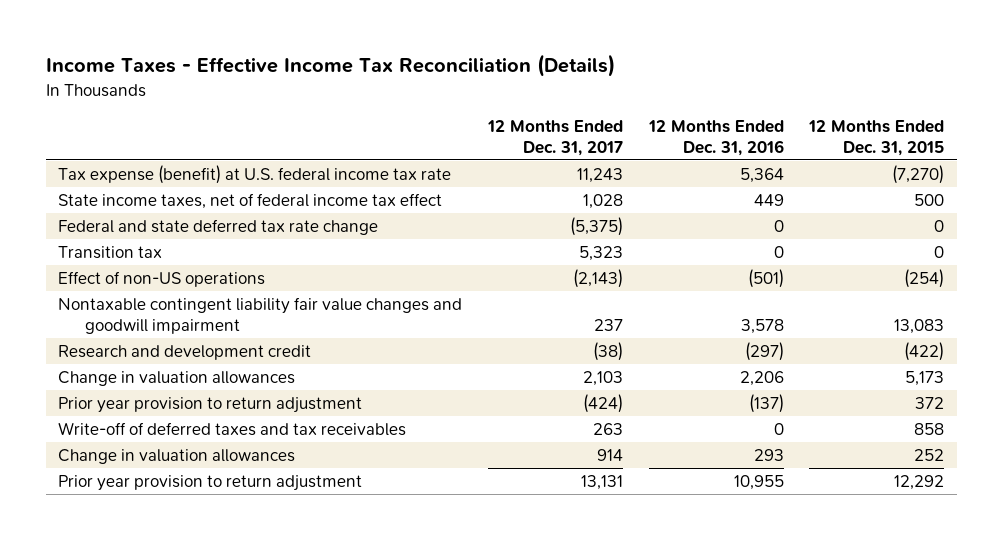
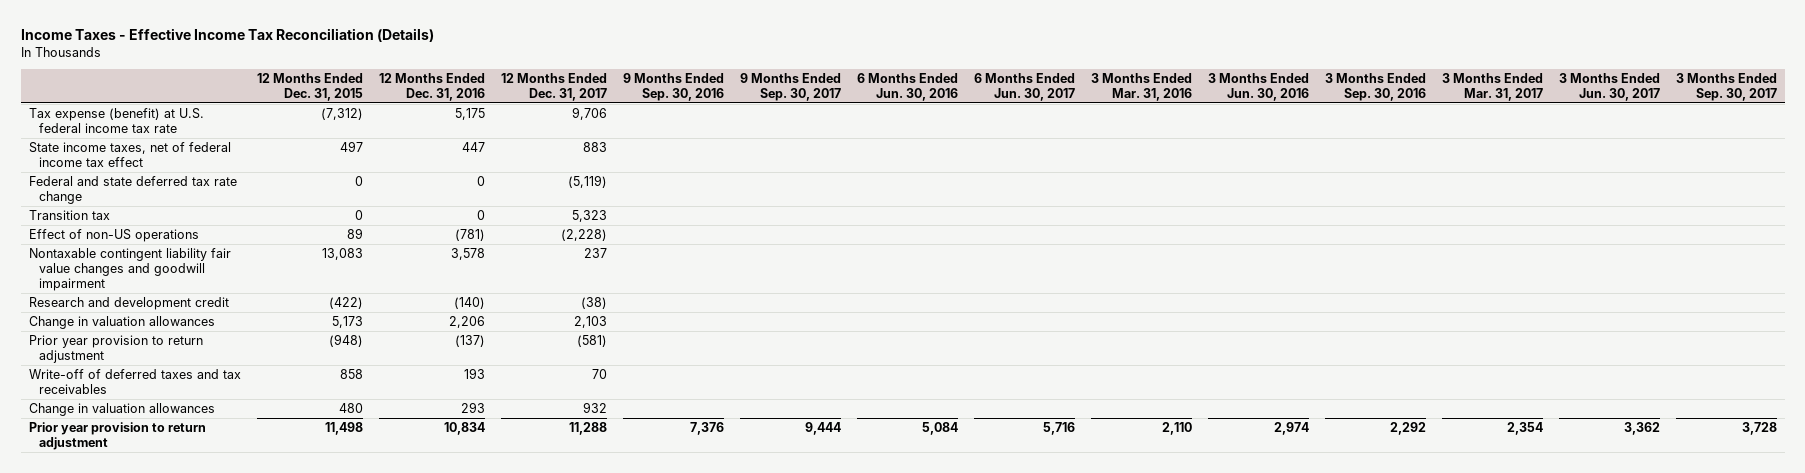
none -> [622,72,724,101] 9 Months Ended Sep. 30, 2016
none -> [739,72,841,101] 9 Months Ended Sep. 30, 2017
none -> [856,72,958,101] 6 Months Ended Jun. 30, 2016
none -> [973,72,1075,101] 6 Months Ended Jun. 30, 2017
none -> [1090,72,1192,101] 3 Months Ended Mar. 31, 2016
none -> [1207,72,1309,101] 3 Months Ended Jun. 30, 2016
none -> [1324,72,1426,101] 3 Months Ended Sep. 30, 2016
none -> [1441,72,1543,101] 3 Months Ended Mar. 31, 2017
none -> [1558,72,1660,101] 3 Months Ended Jun. 30, 2017
none -> [1675,72,1777,101] 3 Months Ended Sep. 30, 2017
[577,167,624,183] 11,243 -> [571,106,607,120] 9,706
[739,167,784,183] 5,364 -> [454,107,485,120] 5,175
[892,164,945,184] (7,270) -> [320,107,363,120] (7,312)
[583,193,624,209] 1,028 -> [582,141,607,152] 883
[753,193,784,206] 449 -> [461,141,485,152] 447
[914,193,945,206] 500 -> [339,140,363,152] 497
[570,216,624,236] (5,375) -> [567,174,607,188] (5,119)
[573,268,624,288] (2,143) -> [560,228,607,241] (2,228)
[747,268,784,288] (501) -> [454,228,485,241] (781)
[904,268,945,288] (254) -> [346,227,363,239] 89
[744,341,784,361] (297) -> [453,296,485,309] (140)
[583,393,624,413] (424) -> [576,334,607,347] (581)
[915,396,945,409] 372 -> [328,333,363,347] (948)
[593,422,624,435] 263 -> [591,368,607,379] 70
[773,422,784,435] 0 -> [463,367,485,379] 193
[597,448,624,461] 914 -> [582,401,607,413] 932
[914,448,945,461] 252 -> [338,402,363,413] 480
[581,474,624,490] 13,131 -> [568,421,607,435] 11,288
[733,474,784,490] 10,955 -> [443,421,485,435] 10,834
[894,474,945,490] 12,292 -> [324,421,363,435] 11,498

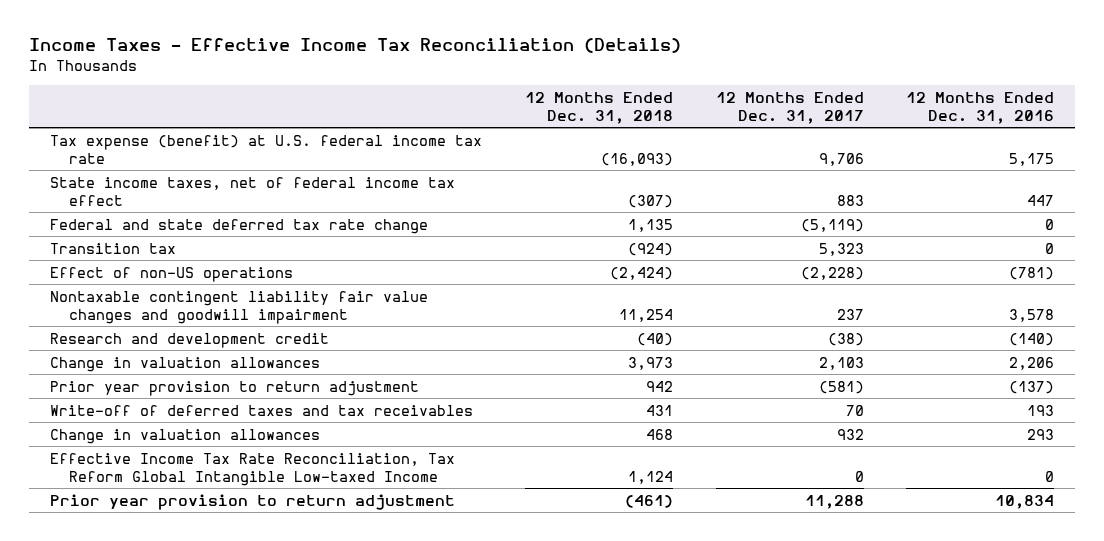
[256,72,363,101] 12 Months Ended Dec. 31, 2015 -> none
[622,72,724,101] 9 Months Ended Sep. 30, 2016 -> none
[739,72,841,101] 9 Months Ended Sep. 30, 2017 -> none
[856,72,958,101] 6 Months Ended Jun. 30, 2016 -> none
[973,72,1075,101] 6 Months Ended Jun. 30, 2017 -> none
[1090,72,1192,101] 3 Months Ended Mar. 31, 2016 -> none
[1207,72,1309,101] 3 Months Ended Jun. 30, 2016 -> none
[1324,72,1426,101] 3 Months Ended Sep. 30, 2016 -> none
[1441,72,1543,101] 3 Months Ended Mar. 31, 2017 -> none
[1558,72,1660,101] 3 Months Ended Jun. 30, 2017 -> none
[1675,72,1777,101] 3 Months Ended Sep. 30, 2017 -> none
none -> [524,91,673,124] 12 Months Ended Dec. 31, 2018
none -> [50,452,456,486] Effective Income Tax Rate Reconciliation, Tax Reform Global Intangible Low-taxed Income

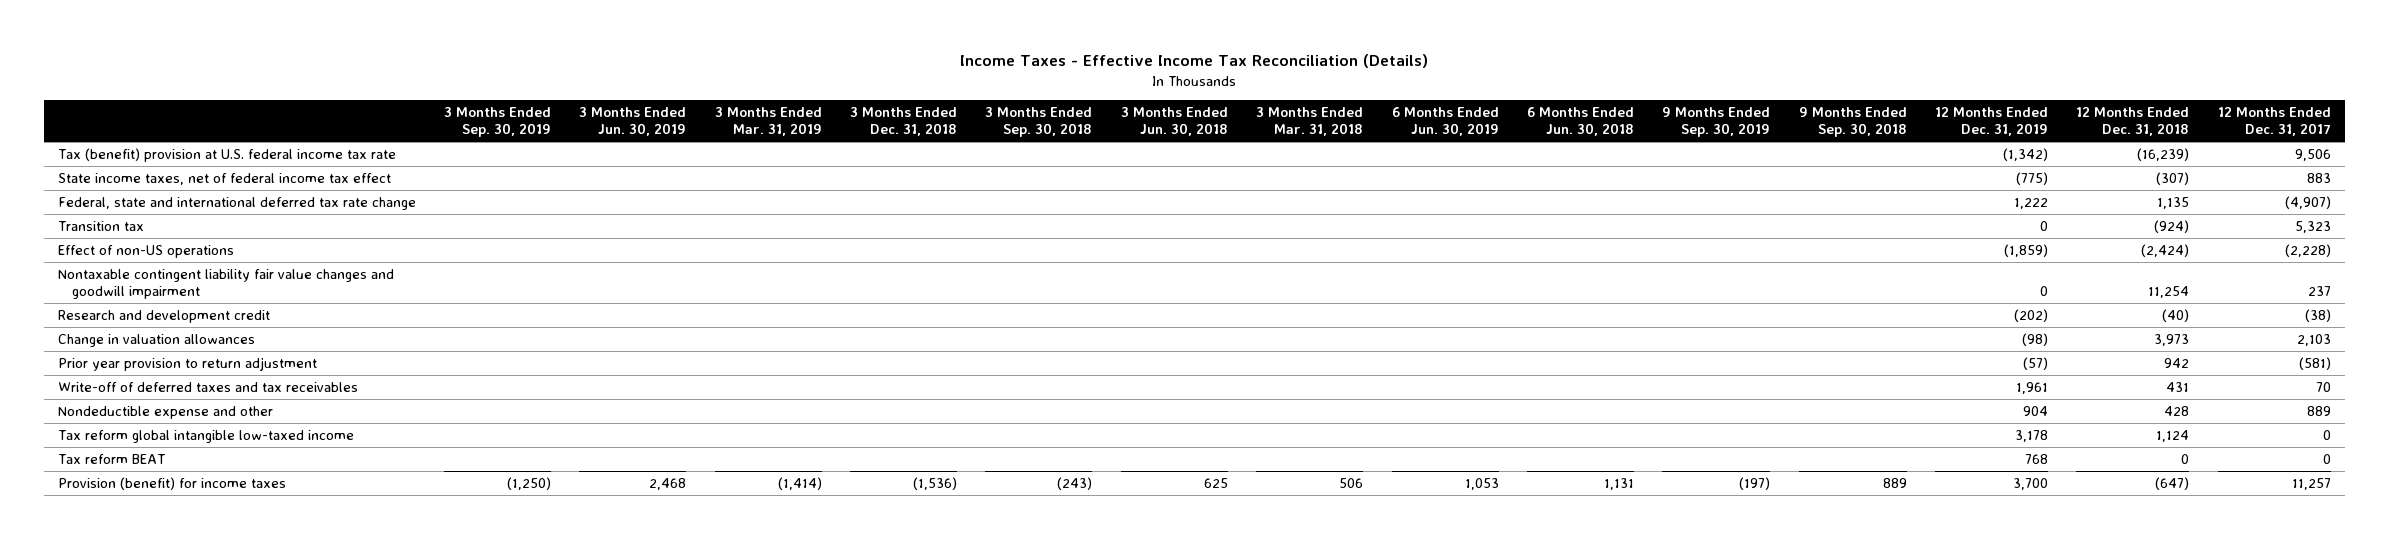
[906,91,1055,124] 12 Months Ended Dec. 31, 2016 -> none
none -> [444,107,552,138] 3 Months Ended Sep. 30, 2019
none -> [579,107,687,137] 3 Months Ended Jun. 30, 2019
none -> [714,107,822,137] 3 Months Ended Mar. 31, 2019
none -> [850,107,958,137] 3 Months Ended Dec. 31, 2018
none -> [985,107,1093,138] 3 Months Ended Sep. 30, 2018
none -> [1120,107,1228,137] 3 Months Ended Jun. 30, 2018
none -> [1256,107,1364,137] 3 Months Ended Mar. 31, 2018
none -> [1391,107,1499,137] 6 Months Ended Jun. 30, 2019
none -> [1526,107,1634,137] 6 Months Ended Jun. 30, 2018
none -> [1662,107,1771,138] 9 Months Ended Sep. 30, 2019
none -> [1798,107,1907,138] 9 Months Ended Sep. 30, 2018
none -> [1934,107,2048,137] 12 Months Ended Dec. 31, 2019
[50,134,483,164] Tax expense (benefit) at U.S. federal income tax rate -> [57,148,396,163] Tax (benefit) provision at U.S. federal income tax rate
[600,152,673,166] (16,093) -> [2137,148,2190,162] (16,239)
[818,152,864,166] 9,706 -> [2294,149,2331,162] 9,506
[50,218,429,234] Federal and state deferred tax rate change -> [57,197,416,211] Federal, state and international deferred tax rate change
[800,218,864,232] (5,119) -> [2284,196,2331,210] (4,907)
[50,428,321,444] Change in valuation allowances -> none
[50,493,456,510] Prior year provision to return adjustment -> none
none -> [57,406,273,420] Nondeductible expense and other
[50,452,456,486] Effective Income Tax Rate Reconciliation, Tax Reform Global Intangible Low-taxed Income -> [57,430,354,444] Tax reform global intangible low-taxed income
none -> [57,454,165,465] Tax reform BEAT
none -> [57,477,286,491] Provision (benefit) for income taxes

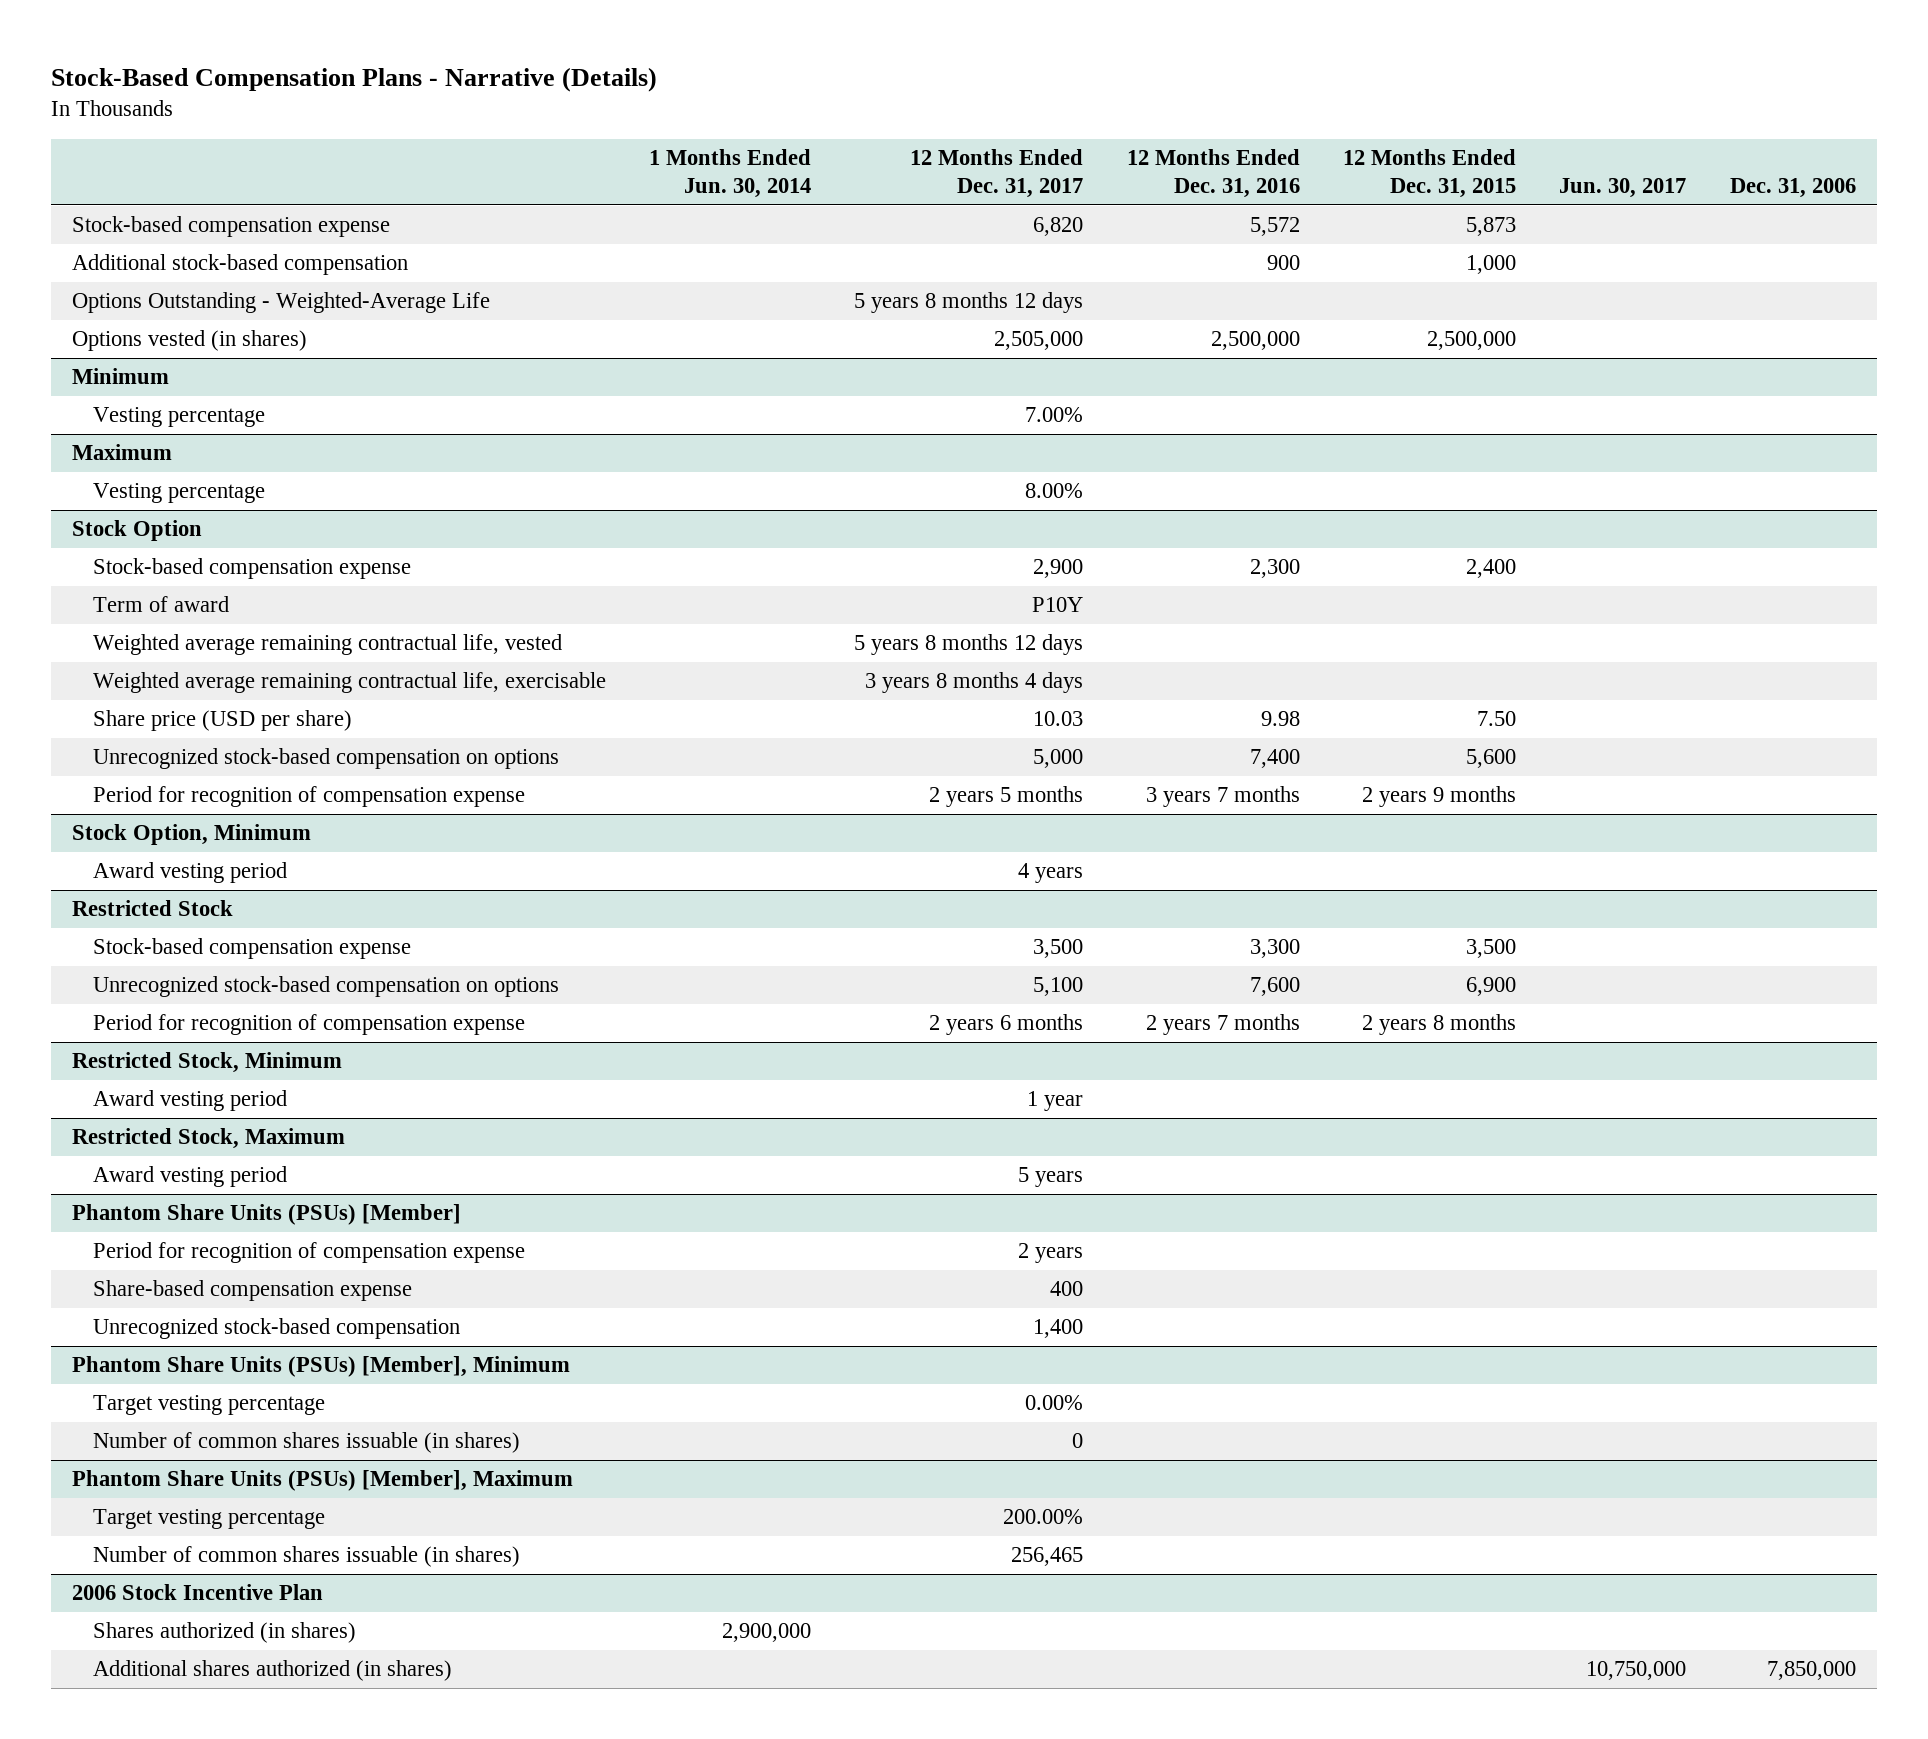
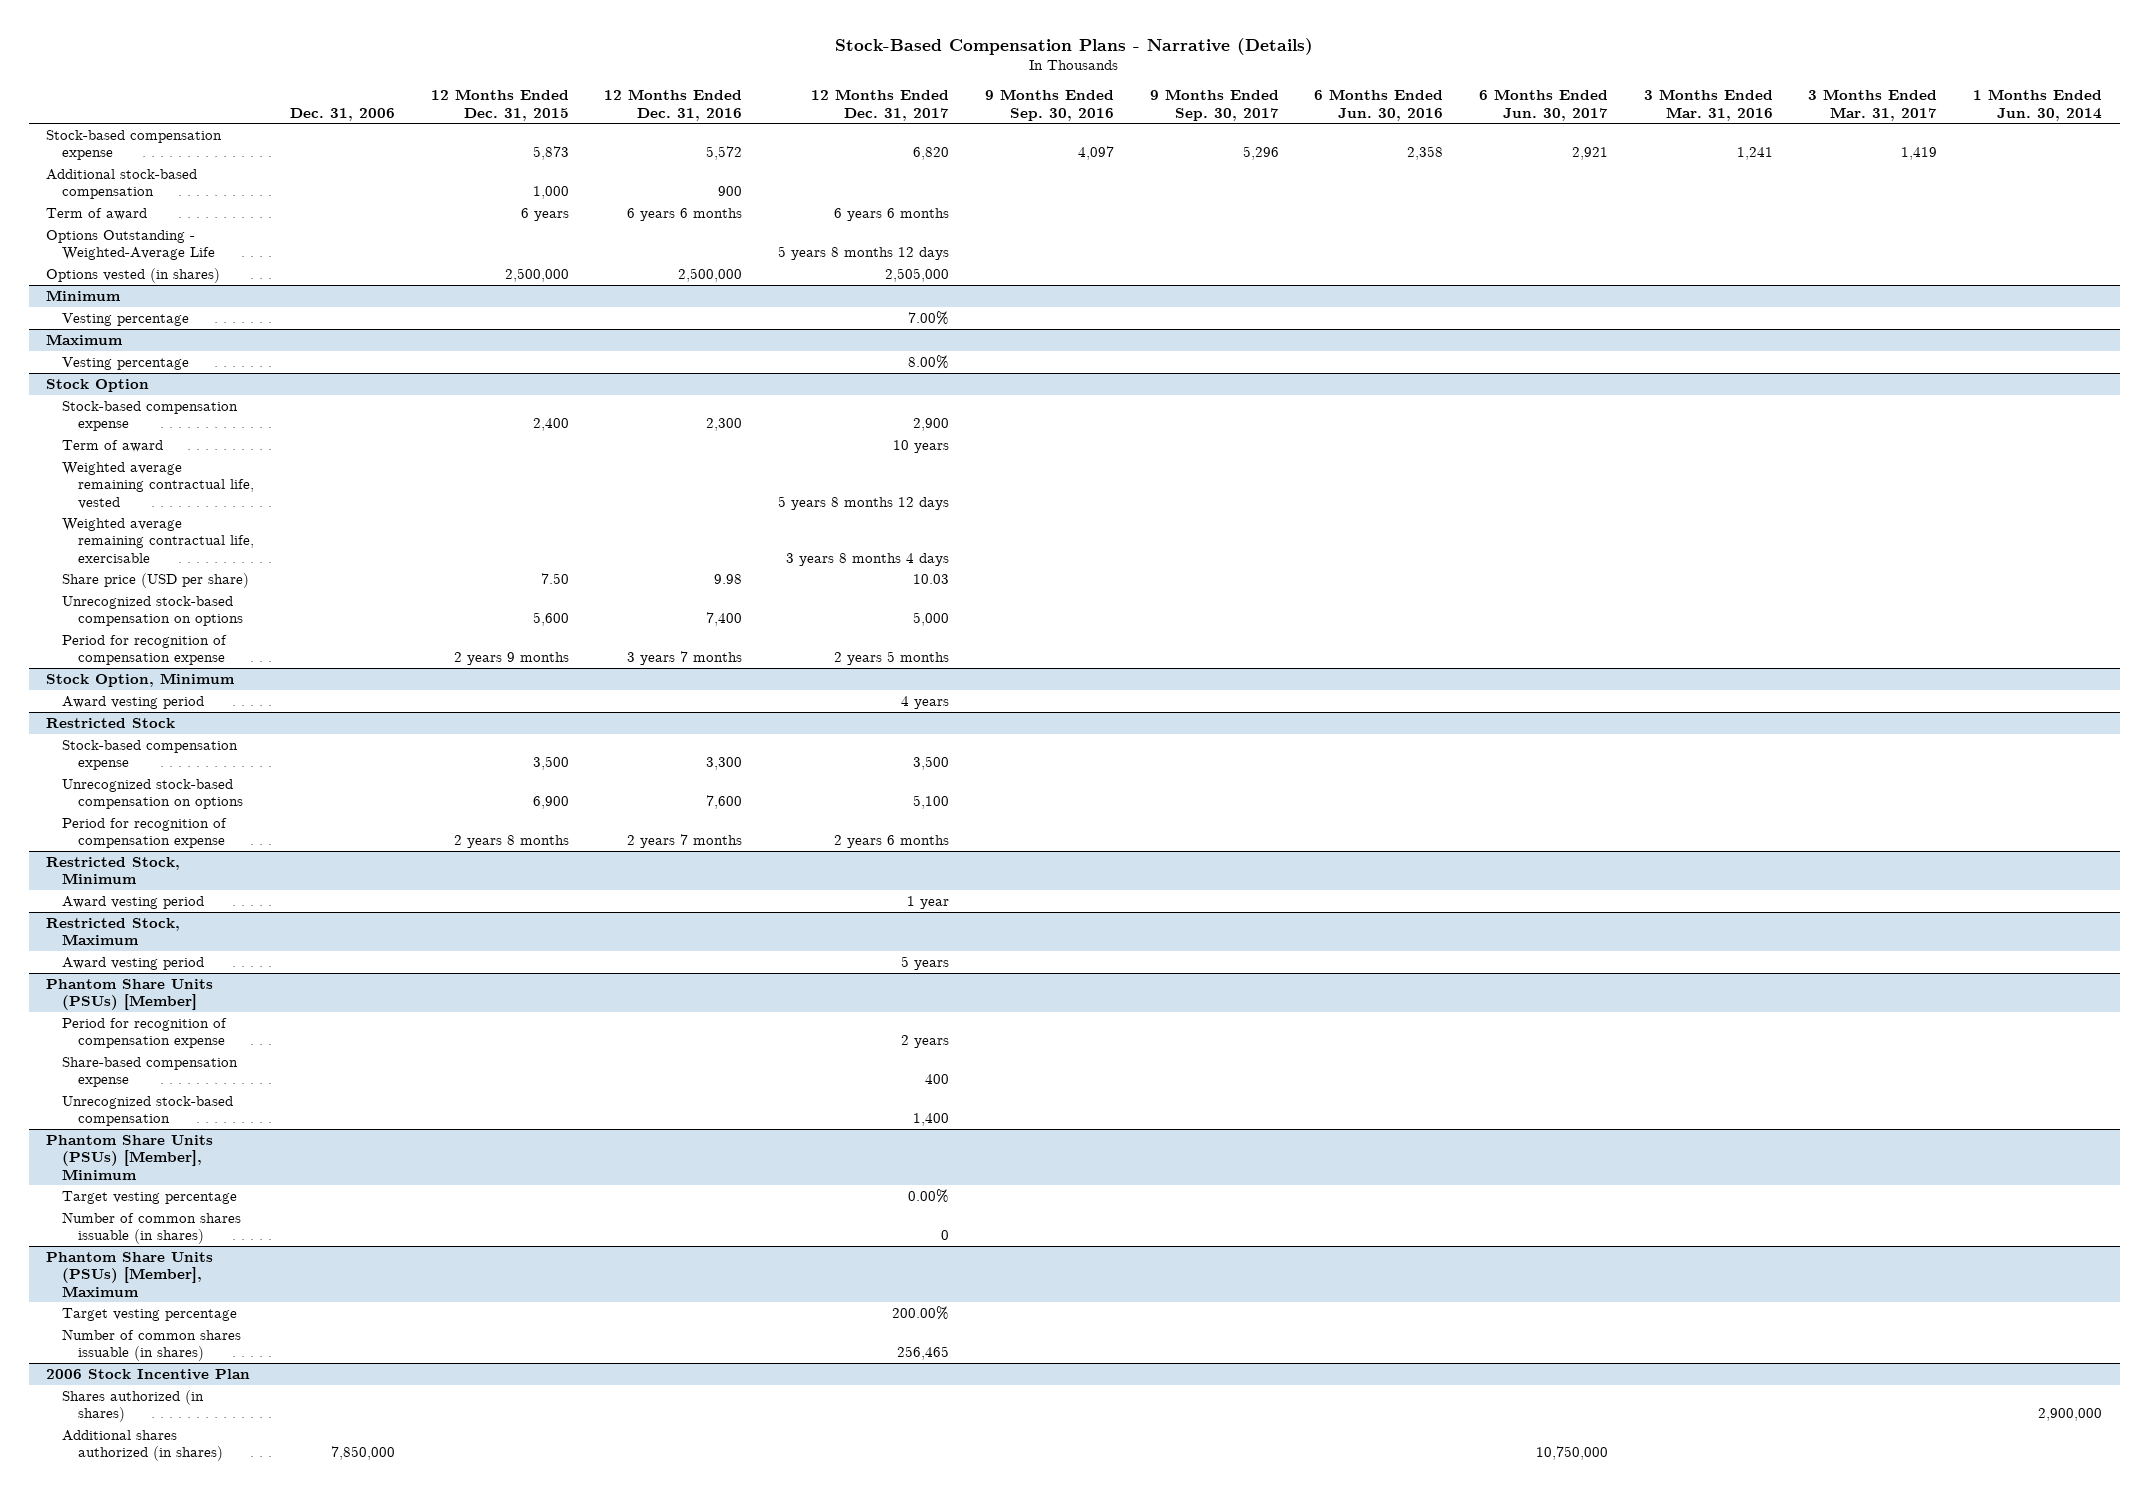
[1559,178,1687,199] Jun. 30, 2017 -> none
none -> [984,89,1114,121] 9 Months Ended Sep. 30, 2016
none -> [1149,89,1279,121] 9 Months Ended Sep. 30, 2017
none -> [1314,89,1444,121] 6 Months Ended Jun. 30, 2016
none -> [1479,89,1609,121] 6 Months Ended Jun. 30, 2017
none -> [1643,89,1773,121] 3 Months Ended Mar. 31, 2016
none -> [1808,89,1938,121] 3 Months Ended Mar. 31, 2017
none -> [46,207,148,220] Term of award
[1032,597,1084,613] P10Y -> [893,439,950,453] 10 years

